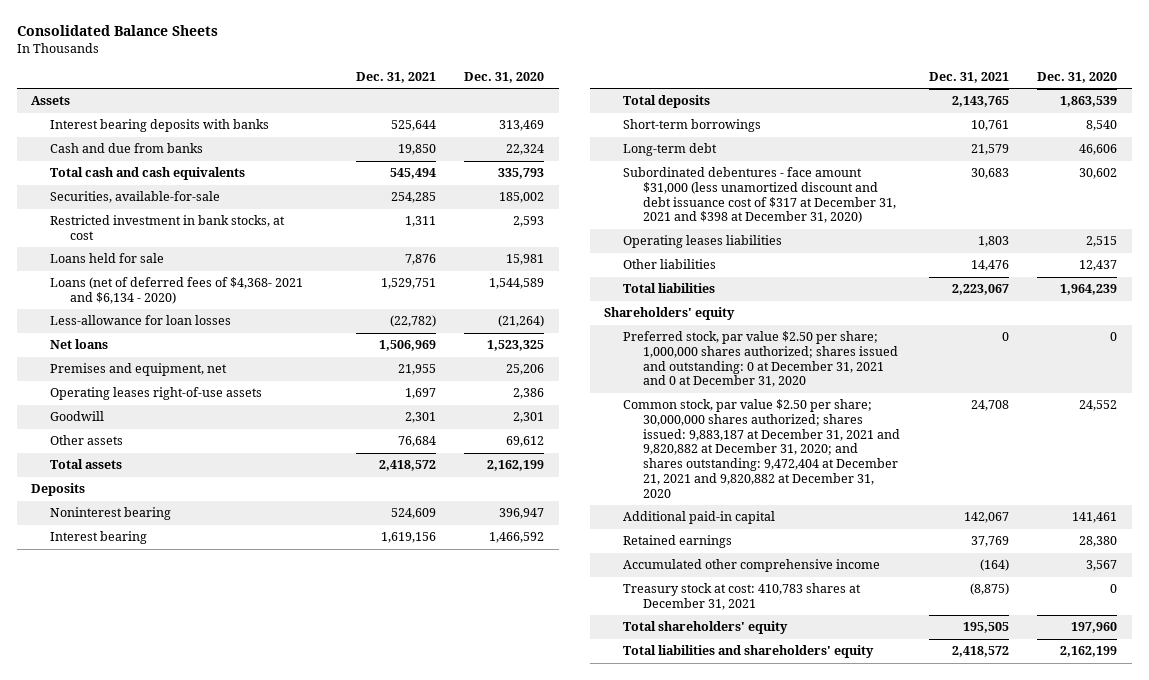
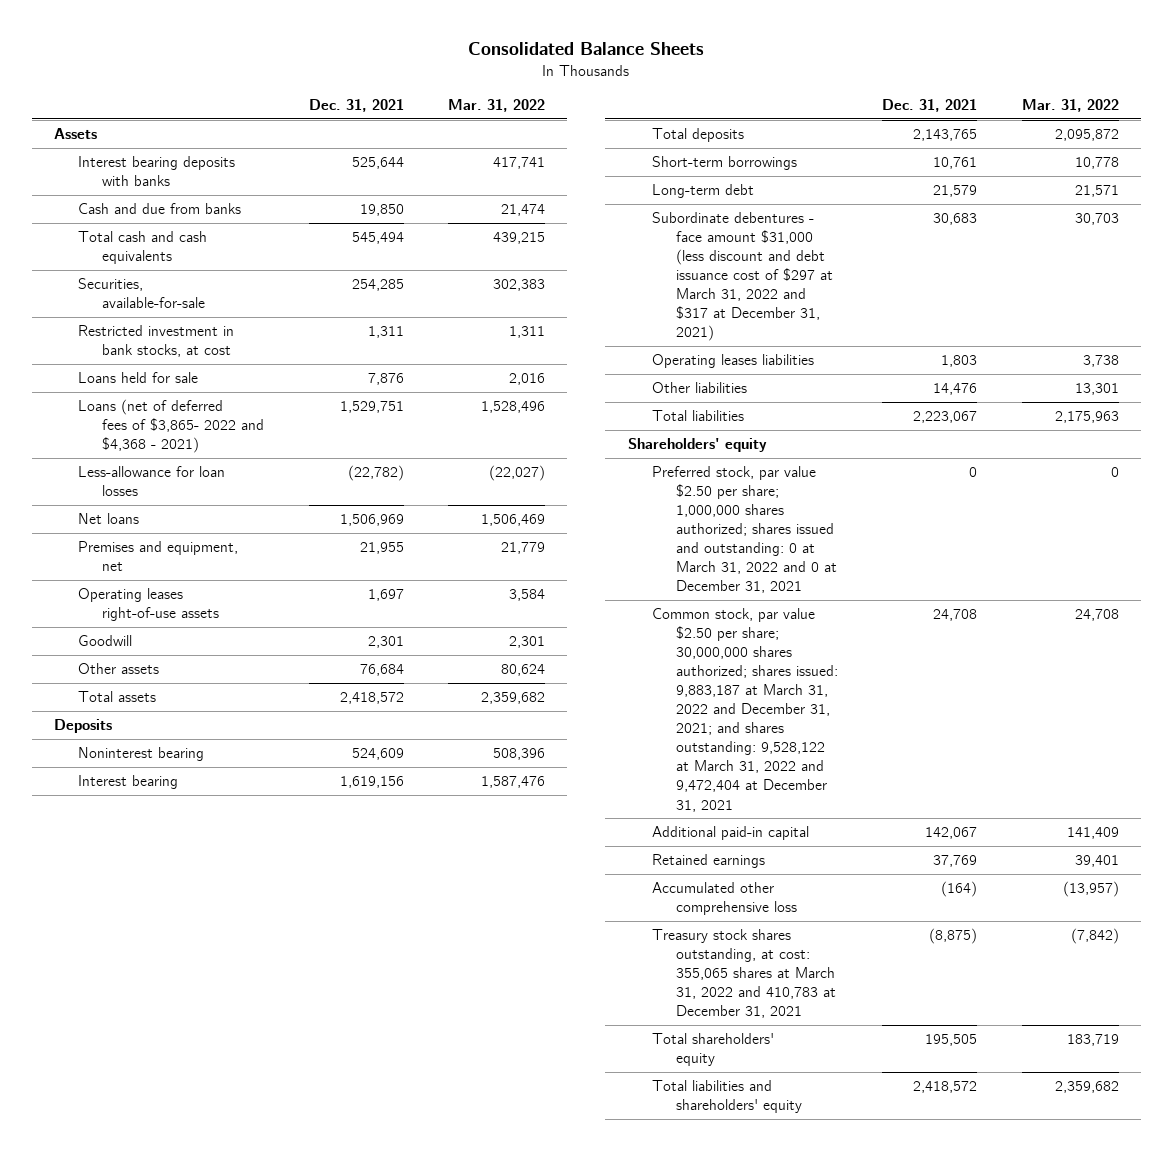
[464,72,545,84] Dec. 31, 2020 -> none
none -> [448,99,546,113] Mar. 31, 2022
[50,277,304,304] Loans (net of deferred fees of $4,368- 2021 and $6,134 - 2020) -> [78,399,265,454] Loans (net of deferred fees of $3,865- 2022 and $4,368 - 2021)
[623,167,896,224] Subordinated debentures - face amount $31,000 (less unamortized discount and debt issuance cost of $317 at December 31, 2021 and $398 at December 31, 2020) -> [651,212,833,342] Subordinate debentures - face amount $31,000 (less discount and debt issuance cost of $297 at March 31, 2022 and $317 at December 31, 2021)
[623,331,898,388] Preferred stock, par value $2.50 per share; 1,000,000 shares authorized; shares issued and outstanding: 0 at December 31, 2021 and 0 at December 31, 2020 -> [651,466,837,594] Preferred stock, par value $2.50 per share; 1,000,000 shares authorized; shares issued and outstanding: 0 at March 31, 2022 and 0 at December 31, 2021
[623,399,900,498] Common stock, par value $2.50 per share; 30,000,000 shares authorized; shares issued: 9,883,187 at December 31, 2021 and 9,820,882 at December 31, 2020; and shares outstanding: 9,472,404 at December 21, 2021 and 9,820,882 at December 31, 2020 -> [651,608,838,812] Common stock, par value $2.50 per share; 30,000,000 shares authorized; shares issued: 9,883,187 at March 31, 2022 and December 31, 2021; and shares outstanding: 9,528,122 at March 31, 2022 and 9,472,404 at December 31, 2021
[623,559,881,573] Accumulated other comprehensive income -> [651,882,797,916] Accumulated other comprehensive loss
[623,583,862,610] Treasury stock at cost: 410,783 shares at December 31, 2021 -> [651,929,836,1019] Treasury stock shares outstanding, at cost: 355,065 shares at March 31, 2022 and 410,783 at December 31, 2021

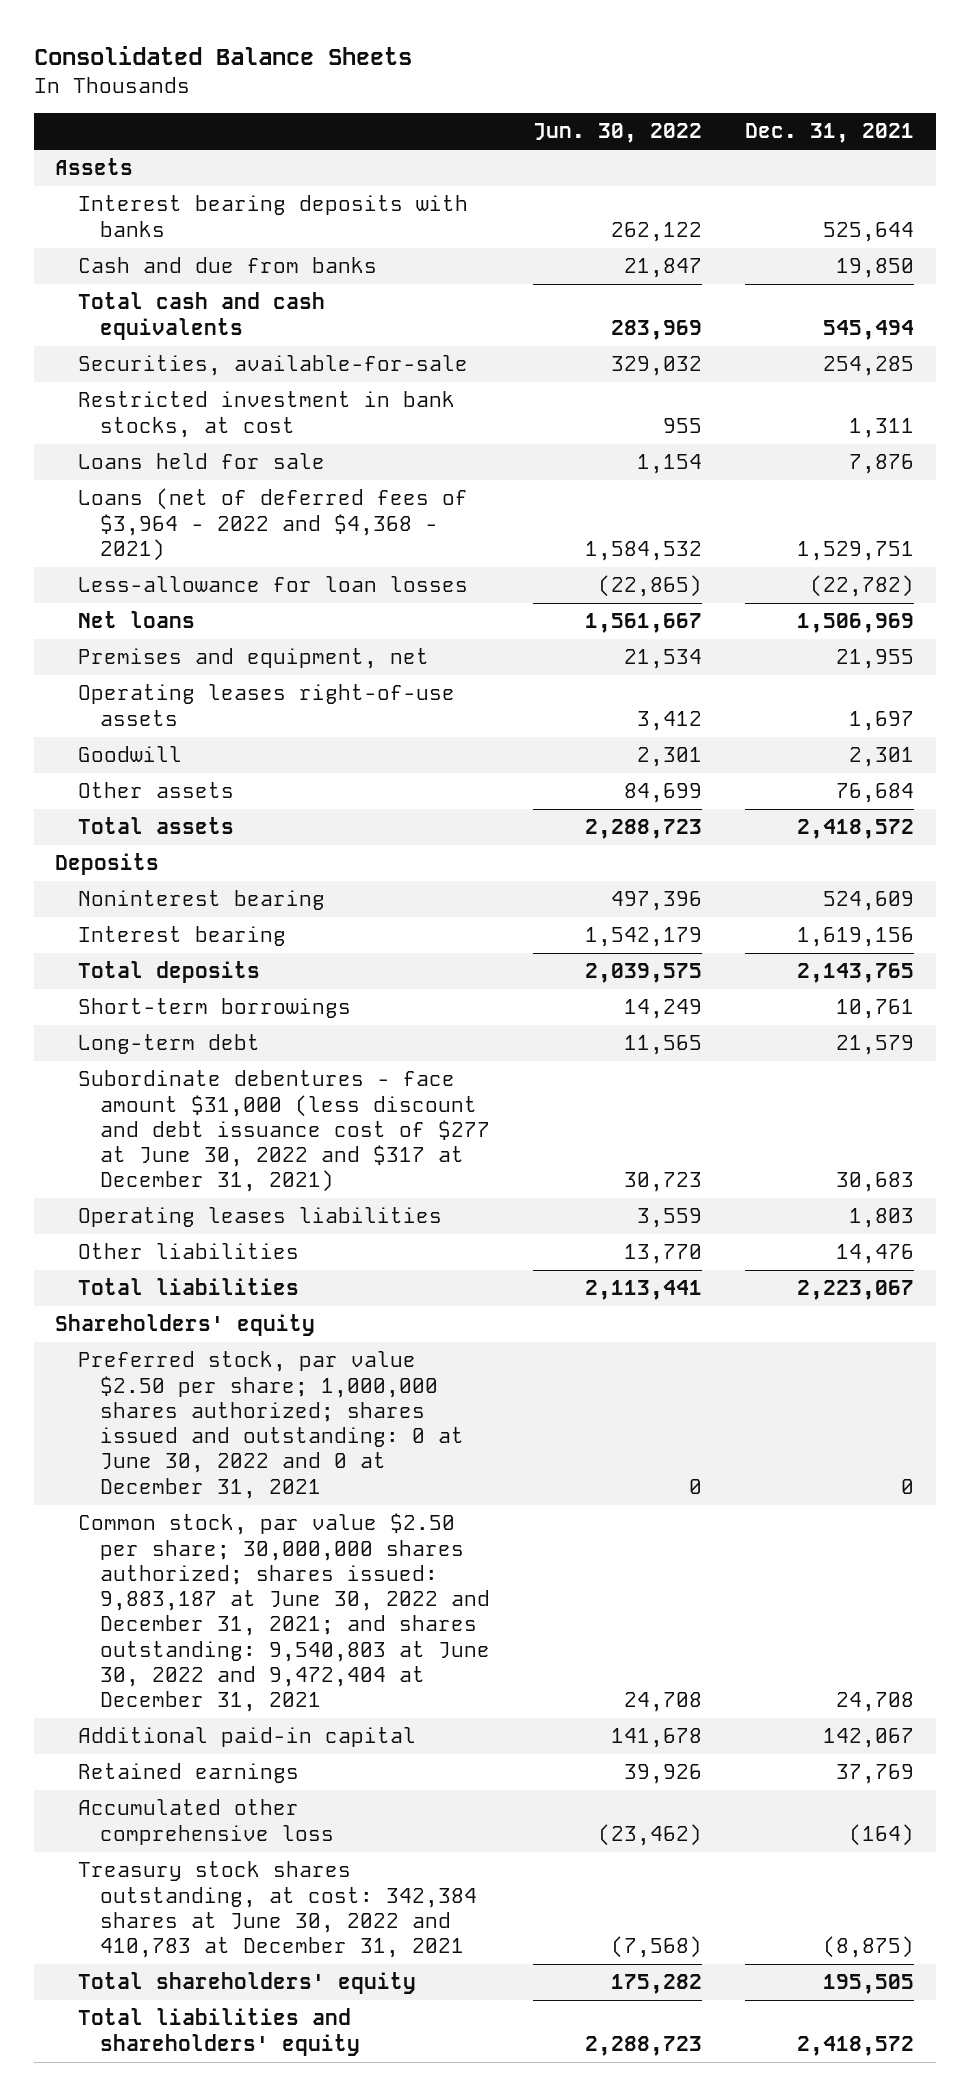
[448,99,546,113] Mar. 31, 2022 -> none
none -> [533,123,703,144] Jun. 30, 2022
[78,399,265,454] Loans (net of deferred fees of $3,865- 2022 and $4,368 - 2021) -> [77,488,468,561] Loans (net of deferred fees of $3,964 - 2022 and $4,368 - 2021)
[651,212,833,342] Subordinate debentures - face amount $31,000 (less discount and debt issuance cost of $297 at March 31, 2022 and $317 at December 31, 2021) -> [77,1070,491,1193] Subordinate debentures - face amount $31,000 (less discount and debt issuance cost of $277 at June 30, 2022 and $317 at December 31, 2021)
[651,466,837,594] Preferred stock, par value $2.50 per share; 1,000,000 shares authorized; shares issued and outstanding: 0 at March 31, 2022 and 0 at December 31, 2021 -> [77,1351,465,1499] Preferred stock, par value $2.50 per share; 1,000,000 shares authorized; shares issued and outstanding: 0 at June 30, 2022 and 0 at December 31, 2021
[651,608,838,812] Common stock, par value $2.50 per share; 30,000,000 shares authorized; shares issued: 9,883,187 at March 31, 2022 and December 31, 2021; and shares outstanding: 9,528,122 at March 31, 2022 and 9,472,404 at December 31, 2021 -> [77,1513,491,1713] Common stock, par value $2.50 per share; 30,000,000 shares authorized; shares issued: 9,883,187 at June 30, 2022 and December 31, 2021; and shares outstanding: 9,540,803 at June 30, 2022 and 9,472,404 at December 31, 2021
[651,929,836,1019] Treasury stock shares outstanding, at cost: 355,065 shares at March 31, 2022 and 410,783 at December 31, 2021 -> [77,1861,478,1959] Treasury stock shares outstanding, at cost: 342,384 shares at June 30, 2022 and 410,783 at December 31, 2021

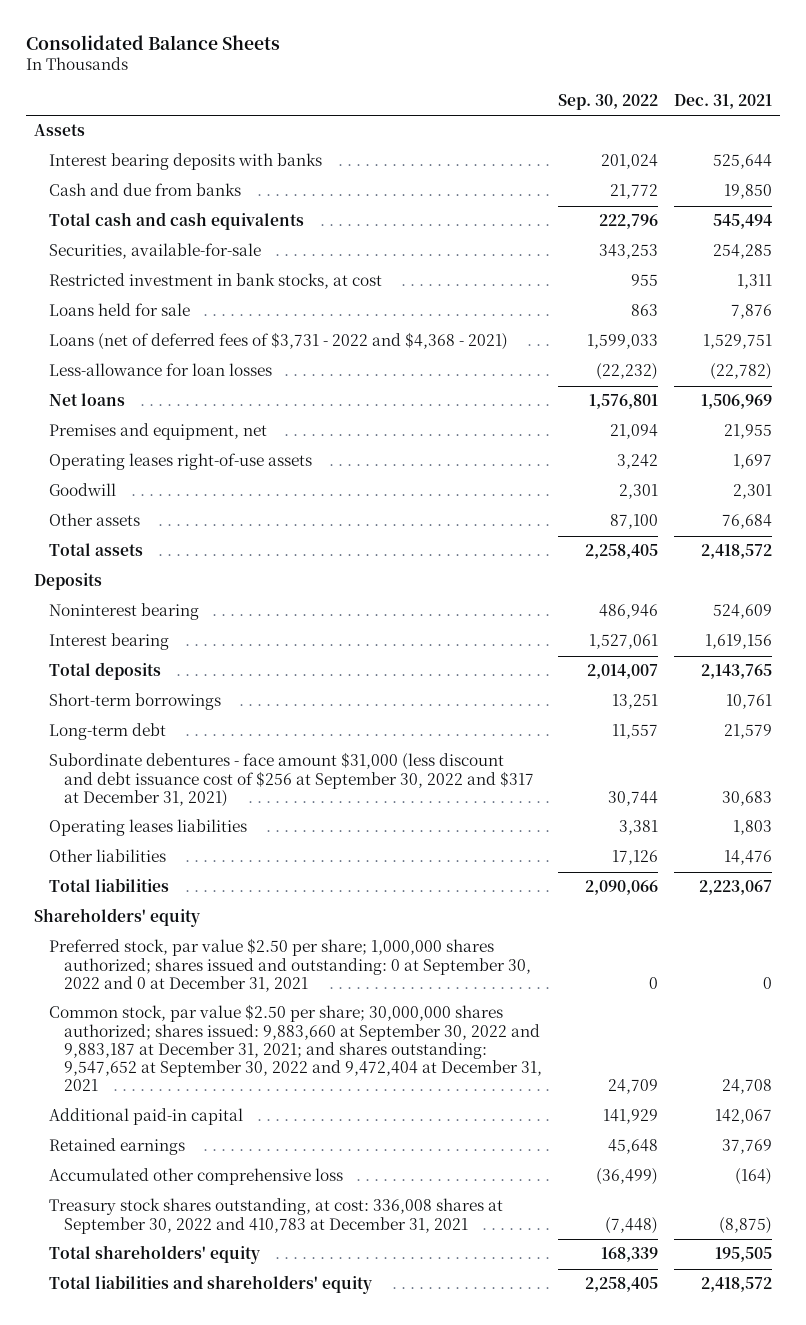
[533,123,703,144] Jun. 30, 2022 -> none
none -> [558,94,659,111] Sep. 30, 2022
[77,488,468,561] Loans (net of deferred fees of $3,964 - 2022 and $4,368 - 2021) -> [49,332,509,351] Loans (net of deferred fees of $3,731 - 2022 and $4,368 - 2021)
[77,1070,491,1193] Subordinate debentures - face amount $31,000 (less discount and debt issuance cost of $277 at June 30, 2022 and $317 at December 31, 2021) -> [49,752,535,807] Subordinate debentures - face amount $31,000 (less discount and debt issuance cost of $256 at September 30, 2022 and $317 at December 31, 2021)
[77,1351,465,1499] Preferred stock, par value $2.50 per share; 1,000,000 shares authorized; shares issued and outstanding: 0 at June 30, 2022 and 0 at December 31, 2021 -> [49,938,532,992] Preferred stock, par value $2.50 per share; 1,000,000 shares authorized; shares issued and outstanding: 0 at September 30, 2022 and 0 at December 31, 2021
[77,1513,491,1713] Common stock, par value $2.50 per share; 30,000,000 shares authorized; shares issued: 9,883,187 at June 30, 2022 and December 31, 2021; and shares outstanding: 9,540,803 at June 30, 2022 and 9,472,404 at December 31, 2021 -> [49,1004,543,1092] Common stock, par value $2.50 per share; 30,000,000 shares authorized; shares issued: 9,883,660 at September 30, 2022 and 9,883,187 at December 31, 2021; and shares outstanding: 9,547,652 at September 30, 2022 and 9,472,404 at December 31, 2021
[77,1861,478,1959] Treasury stock shares outstanding, at cost: 342,384 shares at June 30, 2022 and 410,783 at December 31, 2021 -> [49,1198,504,1234] Treasury stock shares outstanding, at cost: 336,008 shares at September 30, 2022 and 410,783 at December 31, 2021

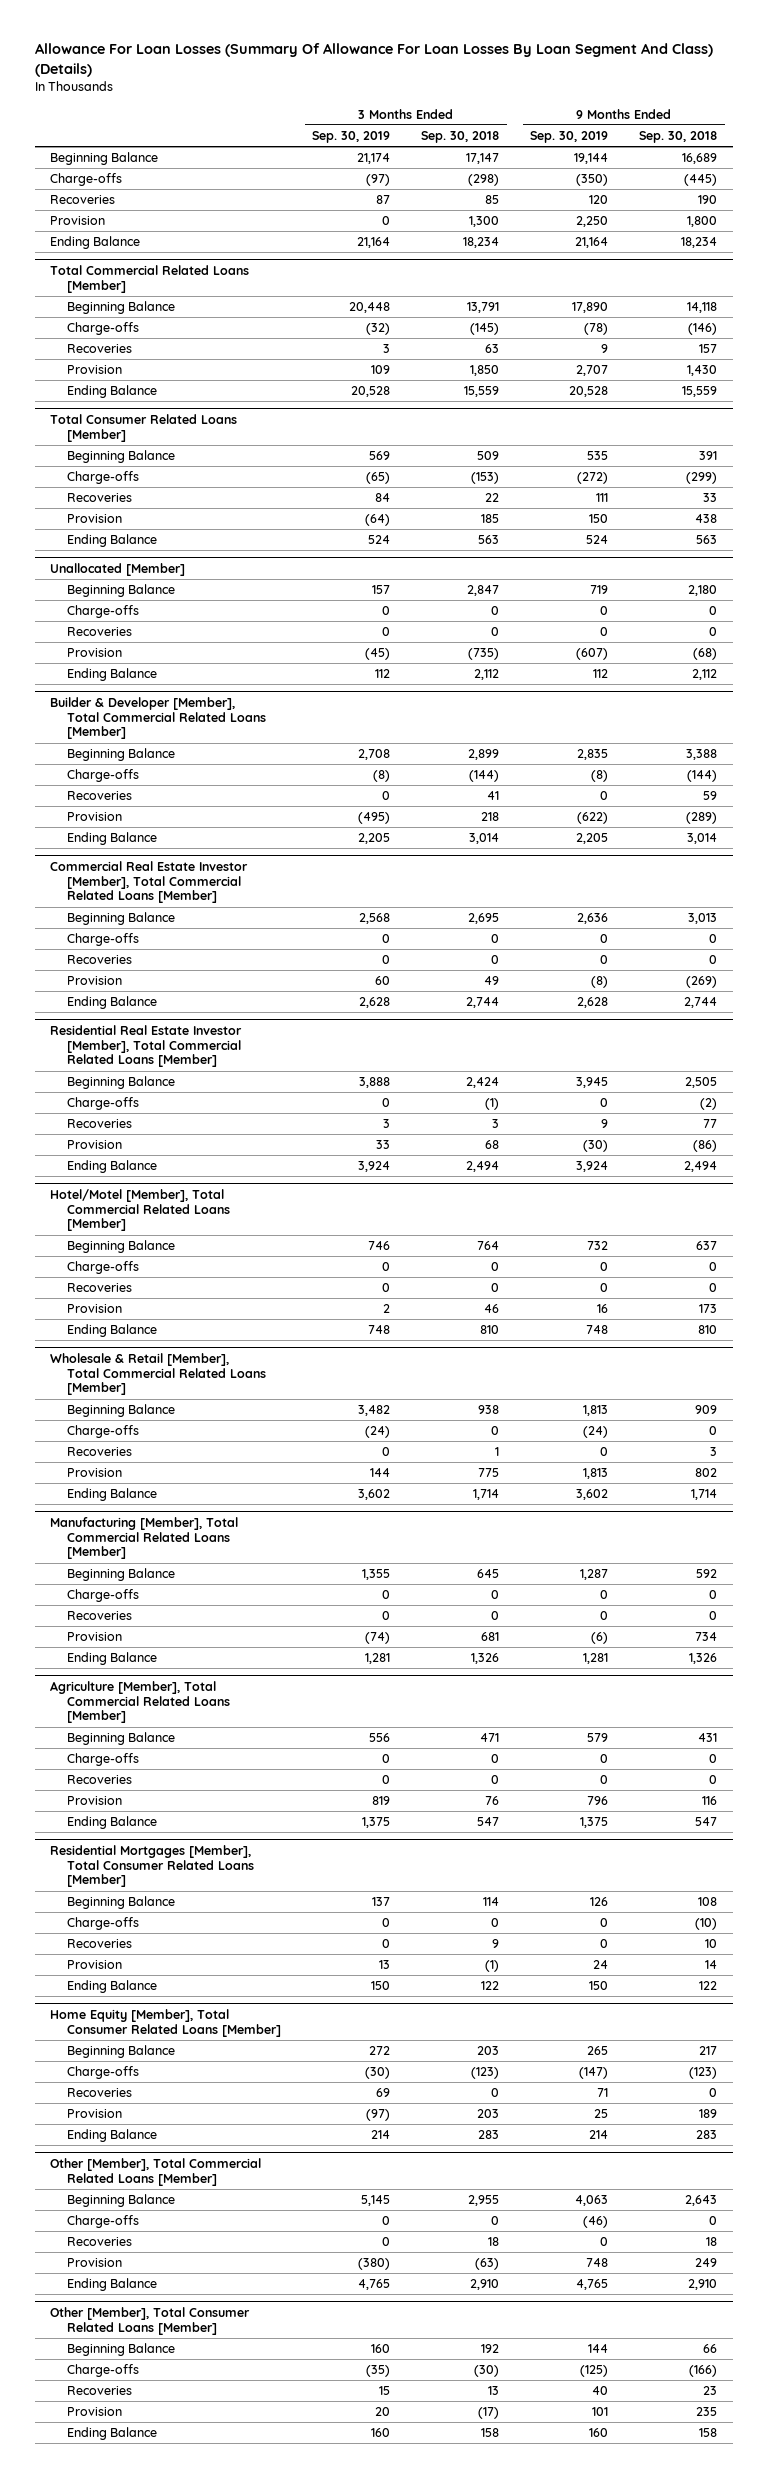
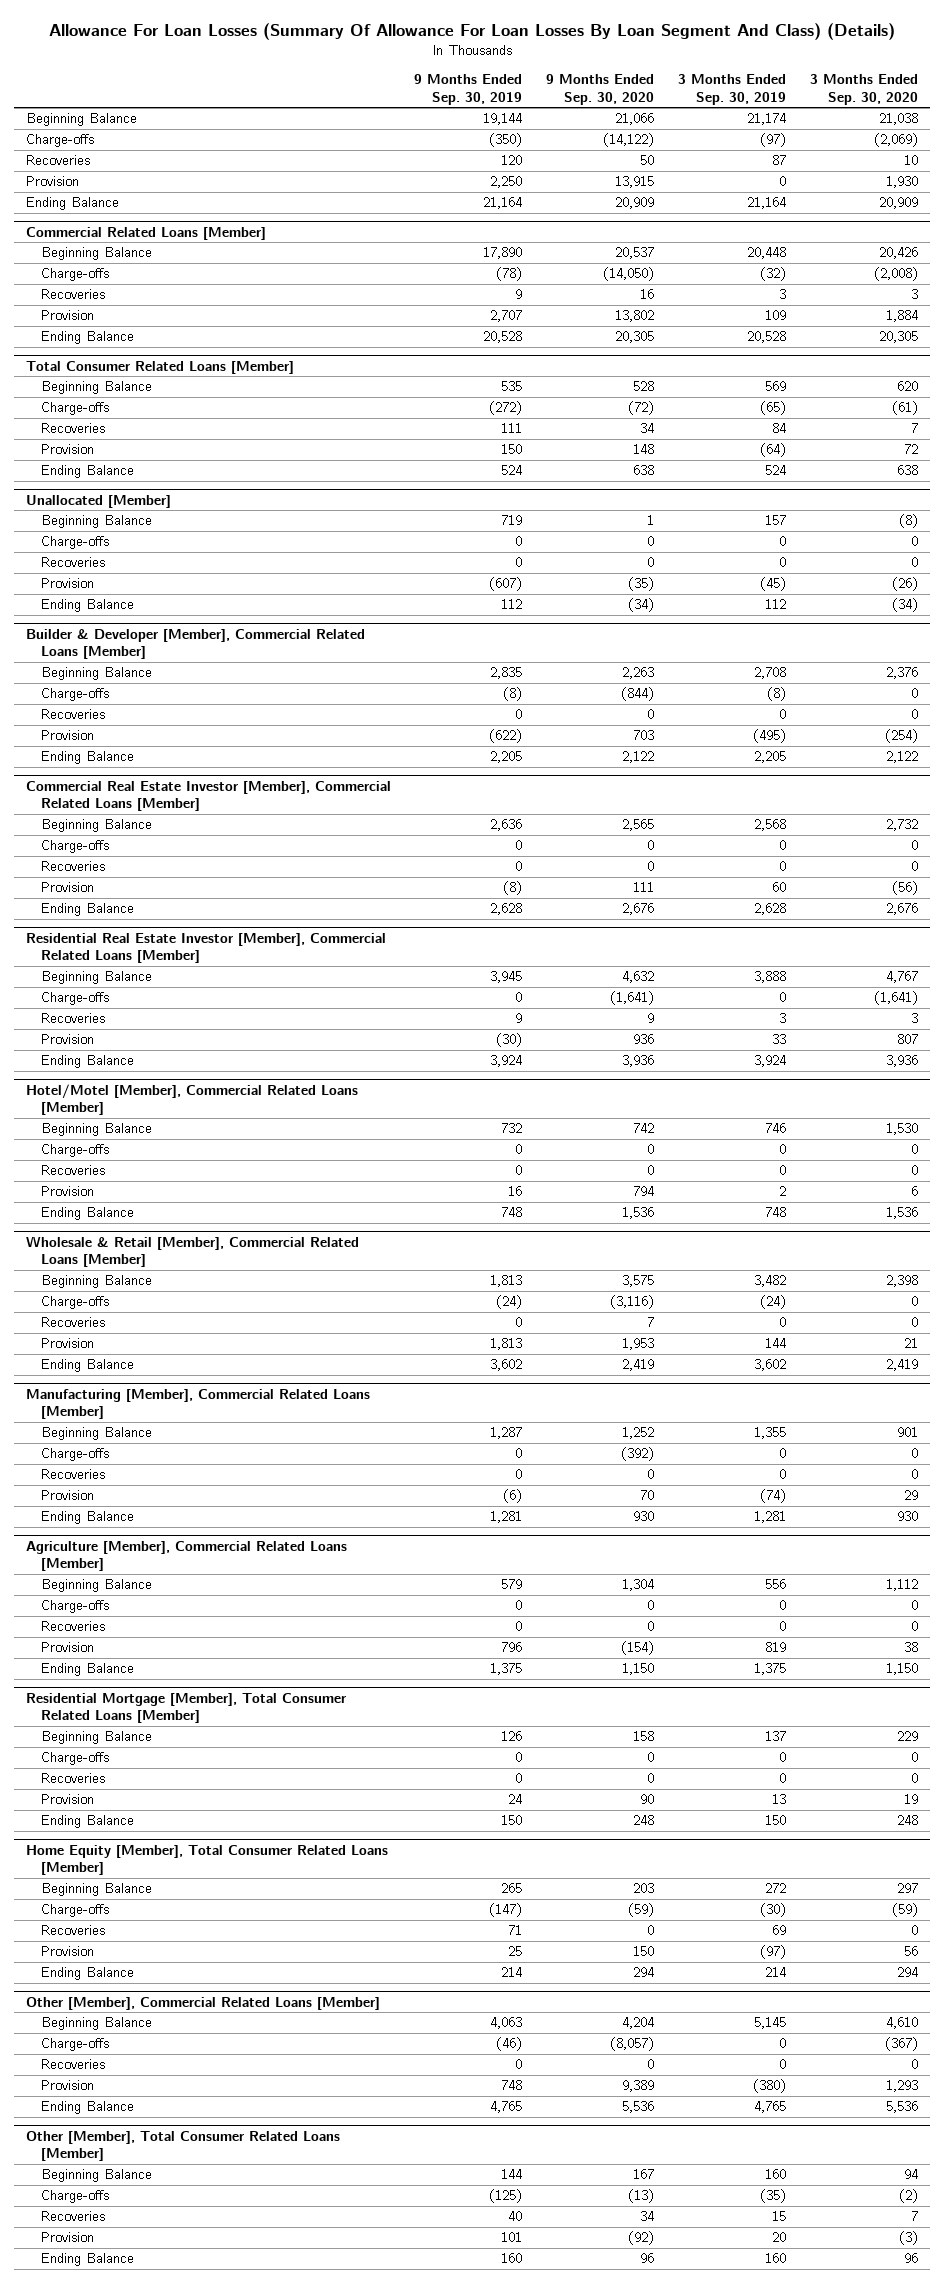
[421,130,500,143] Sep. 30, 2018 -> none
[639,130,718,143] Sep. 30, 2018 -> none
none -> [546,74,655,105] 9 Months Ended Sep. 30, 2020
none -> [810,74,919,105] 3 Months Ended Sep. 30, 2020
[50,264,250,293] Total Commercial Related Loans [Member] -> [25,226,266,240] Commercial Related Loans [Member]
[50,696,267,740] Builder & Developer [Member], Total Commercial Related Loans [Member] -> [25,628,365,660] Builder & Developer [Member], Commercial Related Loans [Member]
[50,860,249,904] Commercial Real Estate Investor [Member], Total Commercial Related Loans [Member] -> [25,780,391,812] Commercial Real Estate Investor [Member], Commercial Related Loans [Member]
[50,1024,243,1068] Residential Real Estate Investor [Member], Total Commercial Related Loans [Member] -> [25,932,386,964] Residential Real Estate Investor [Member], Commercial Related Loans [Member]
[50,1188,231,1232] Hotel/Motel [Member], Total Commercial Related Loans [Member] -> [25,1083,358,1116] Hotel/Motel [Member], Commercial Related Loans [Member]
[50,1352,267,1396] Wholesale & Retail [Member], Total Commercial Related Loans [Member] -> [25,1235,359,1268] Wholesale & Retail [Member], Commercial Related Loans [Member]
[50,1516,239,1560] Manufacturing [Member], Total Commercial Related Loans [Member] -> [25,1388,370,1420] Manufacturing [Member], Commercial Related Loans [Member]
[50,1680,231,1724] Agriculture [Member], Total Commercial Related Loans [Member] -> [25,1540,347,1572] Agriculture [Member], Commercial Related Loans [Member]
[50,1844,255,1888] Residential Mortgages [Member], Total Consumer Related Loans [Member] -> [25,1692,346,1724] Residential Mortgage [Member], Total Consumer Related Loans [Member]
[50,2157,262,2186] Other [Member], Total Commercial Related Loans [Member] -> [25,1996,380,2010] Other [Member], Commercial Related Loans [Member]

